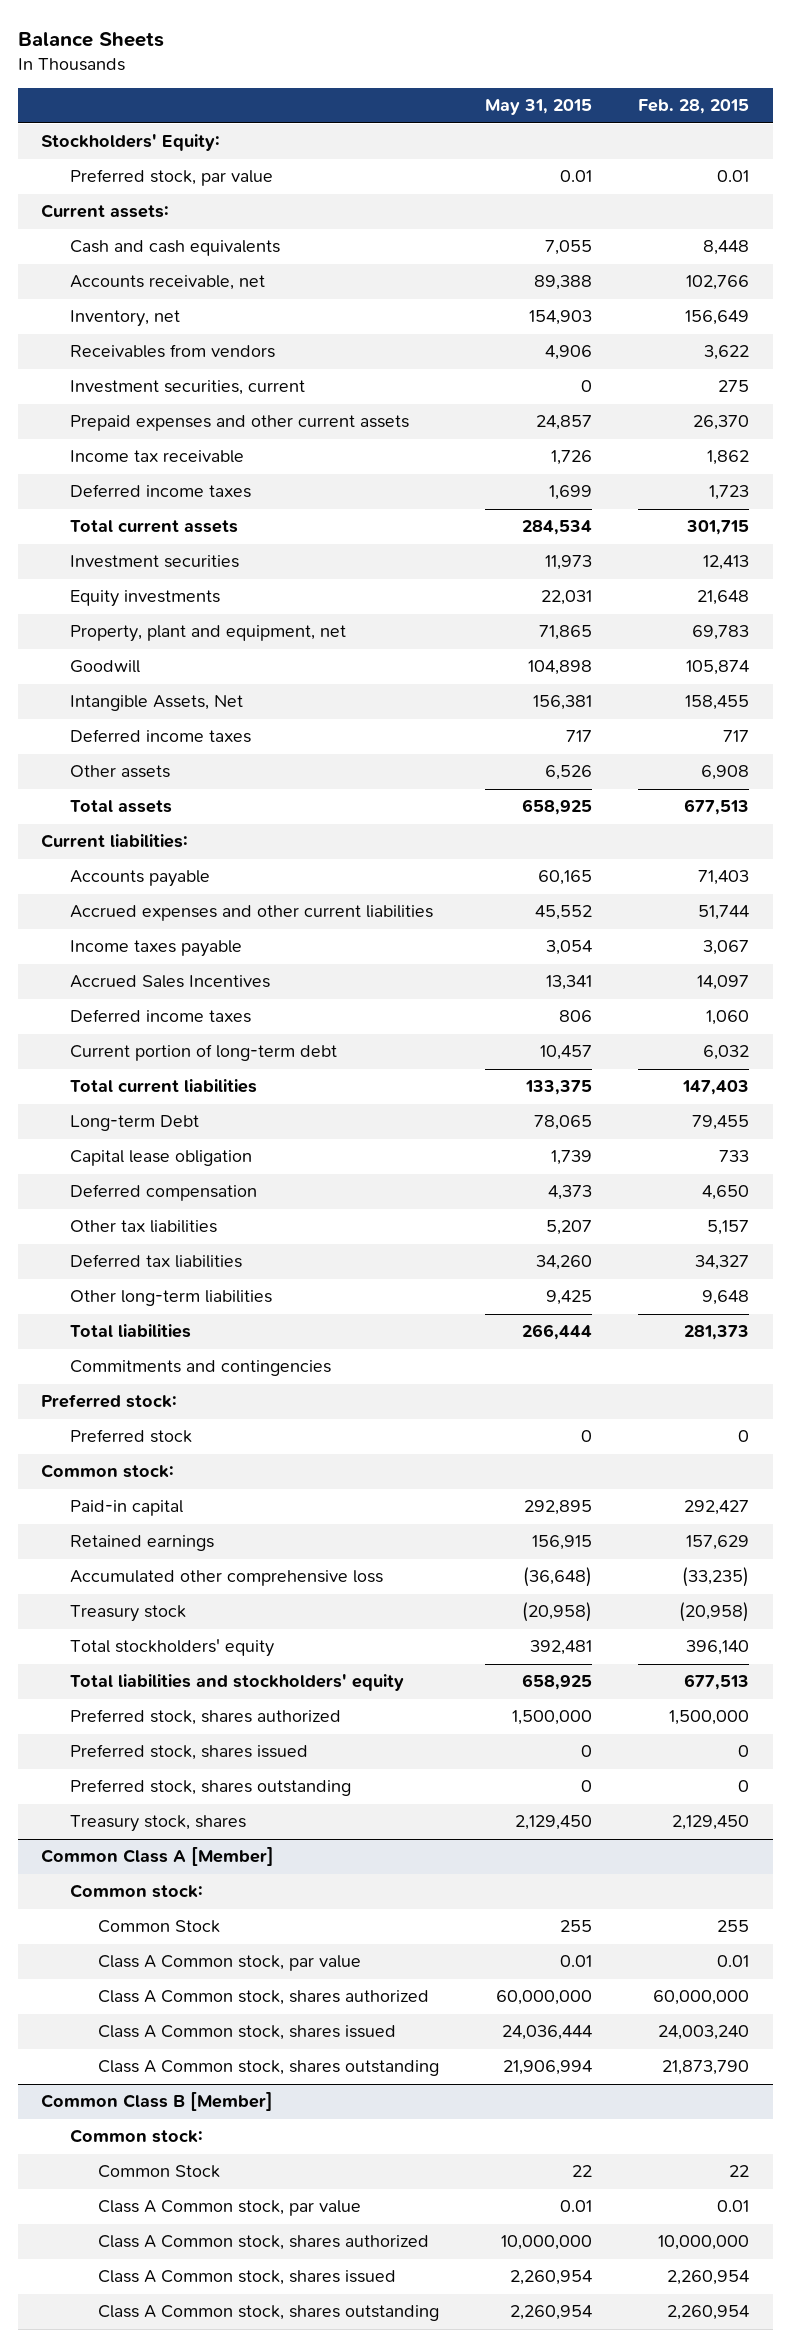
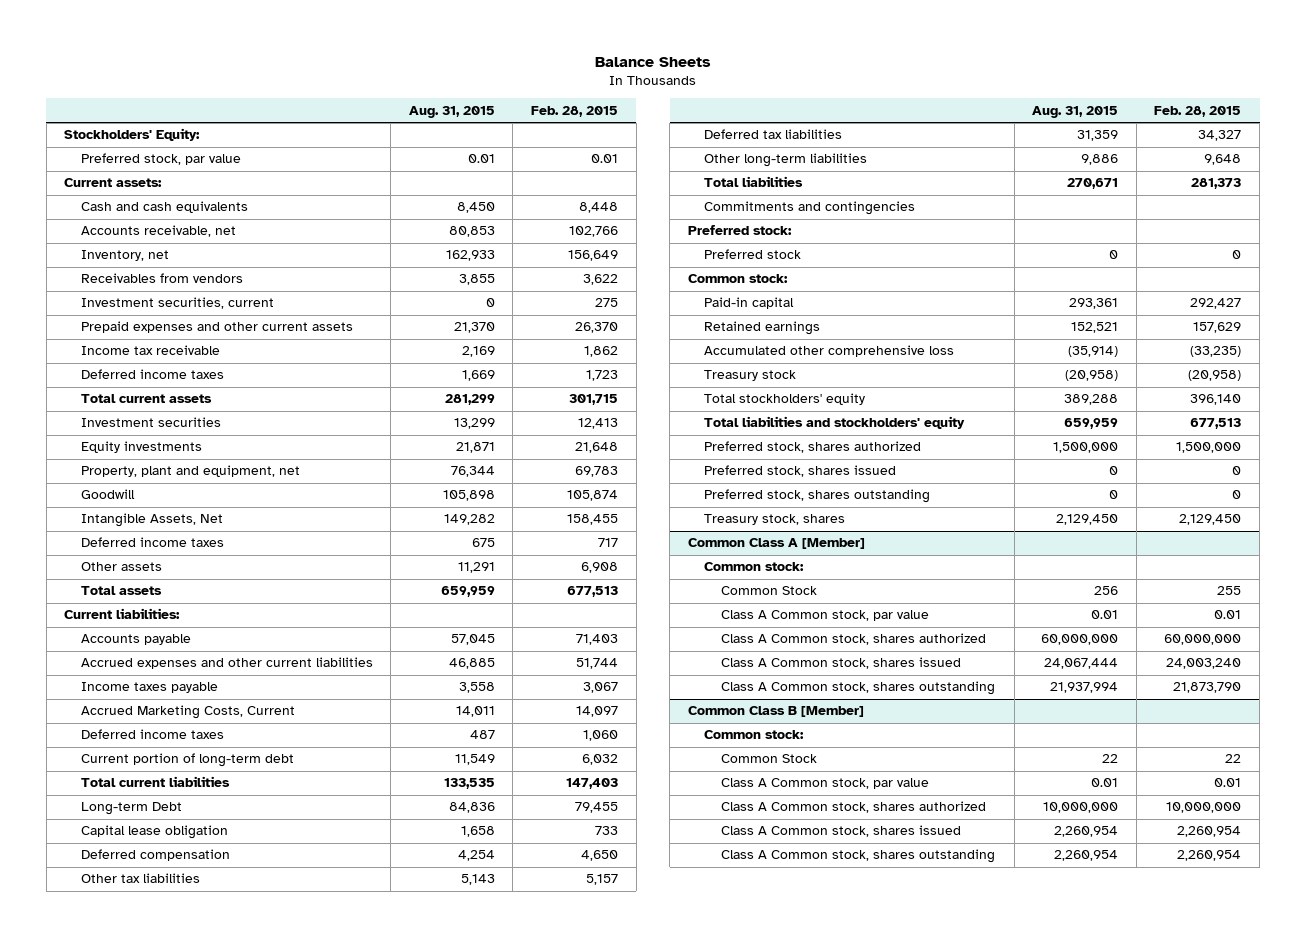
[485,99,593,116] May 31, 2015 -> none
none -> [408,105,495,118] Aug. 31, 2015
[69,975,270,989] Accrued Sales Incentives -> [80,705,295,720] Accrued Marketing Costs, Current

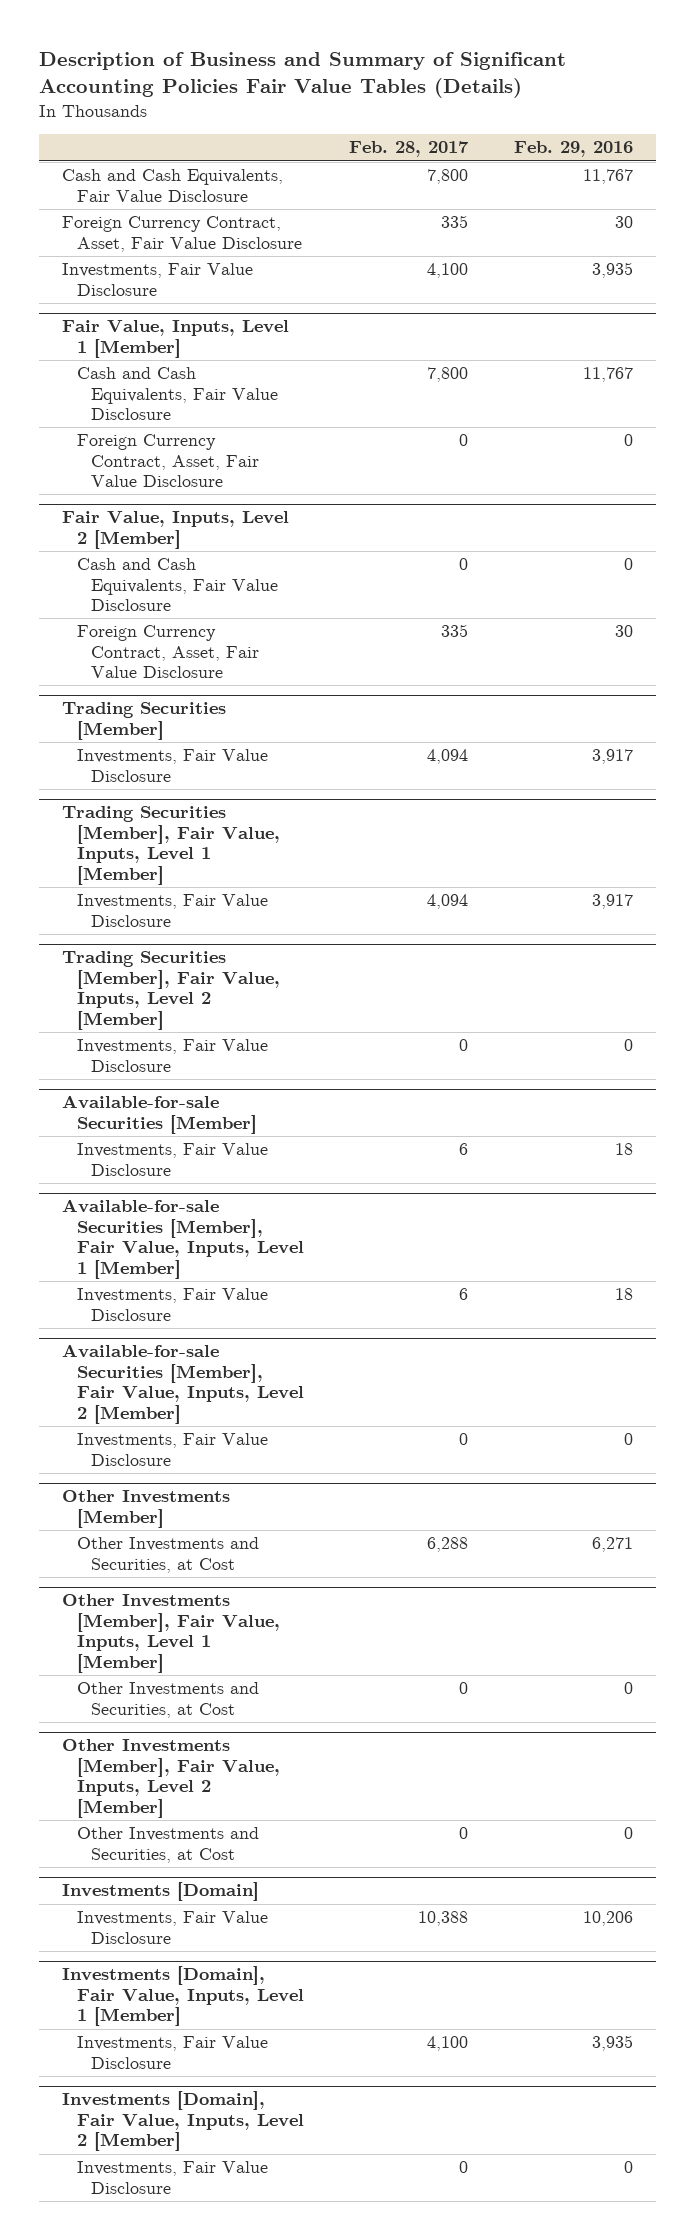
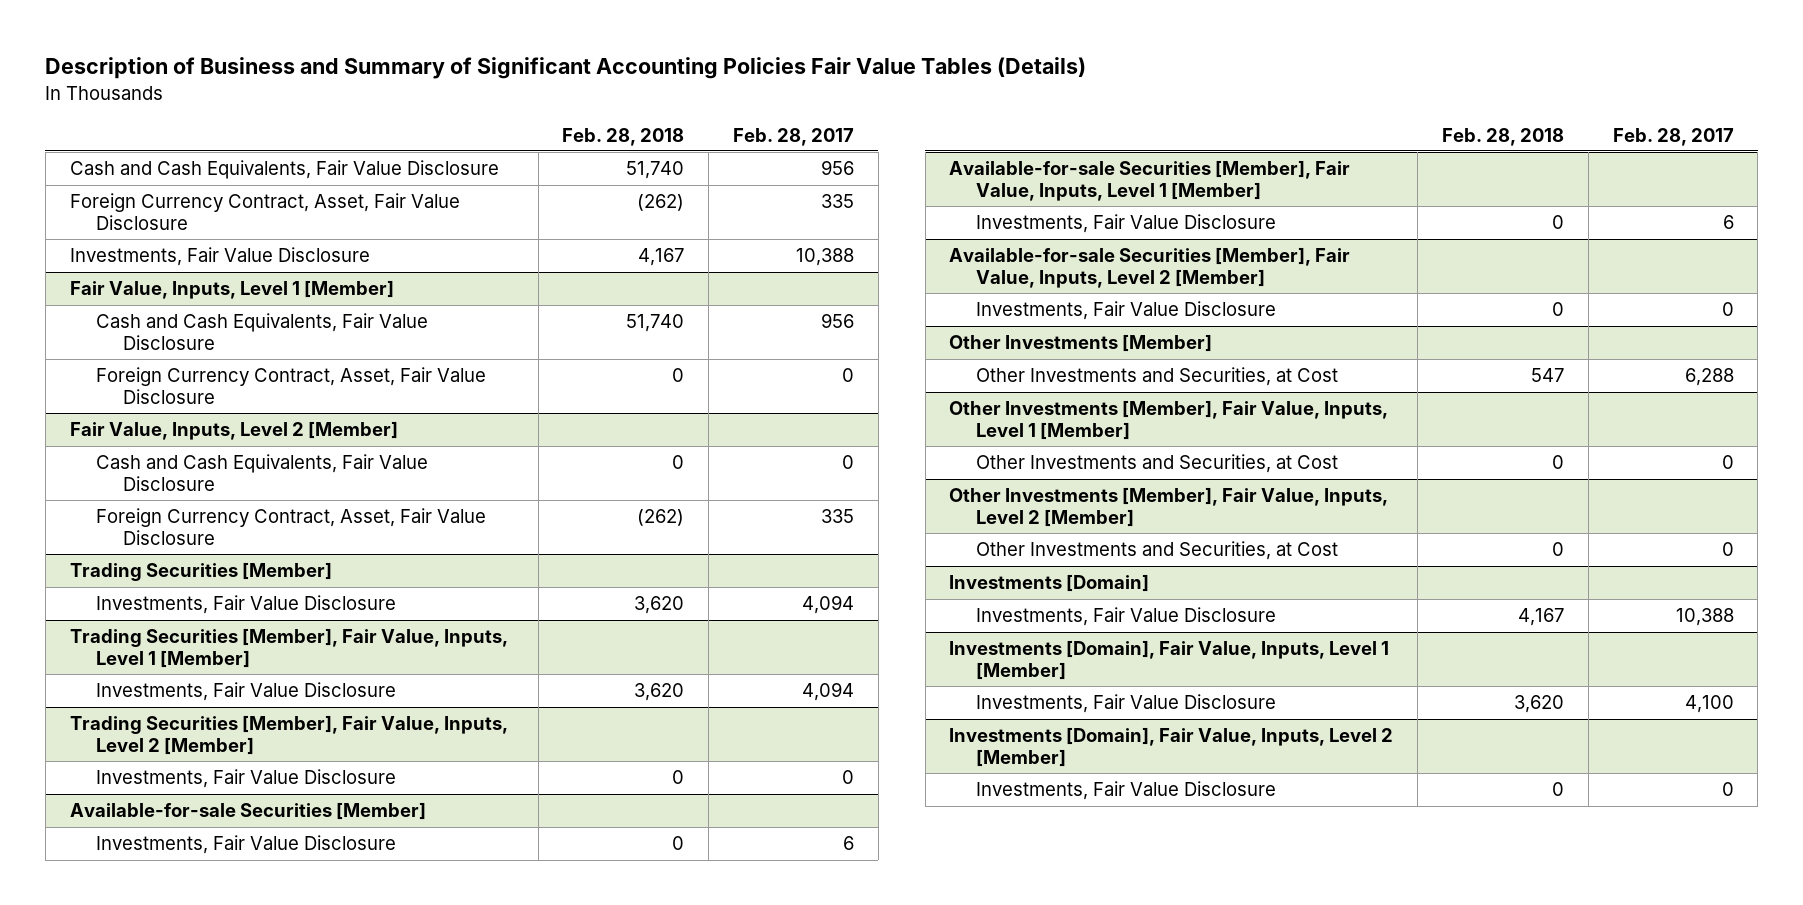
[514,141,634,158] Feb. 29, 2016 -> none
none -> [562,127,685,146] Feb. 28, 2018
[427,169,469,185] 7,800 -> [821,160,855,176] 956
[427,263,469,279] 4,100 -> [796,248,855,267] 10,388
[427,367,469,383] 7,800 -> [821,313,855,329] 956

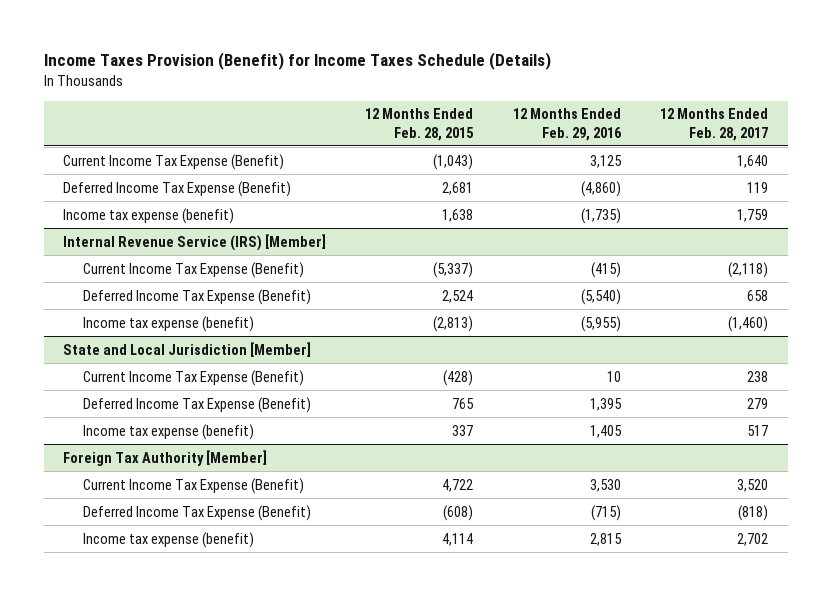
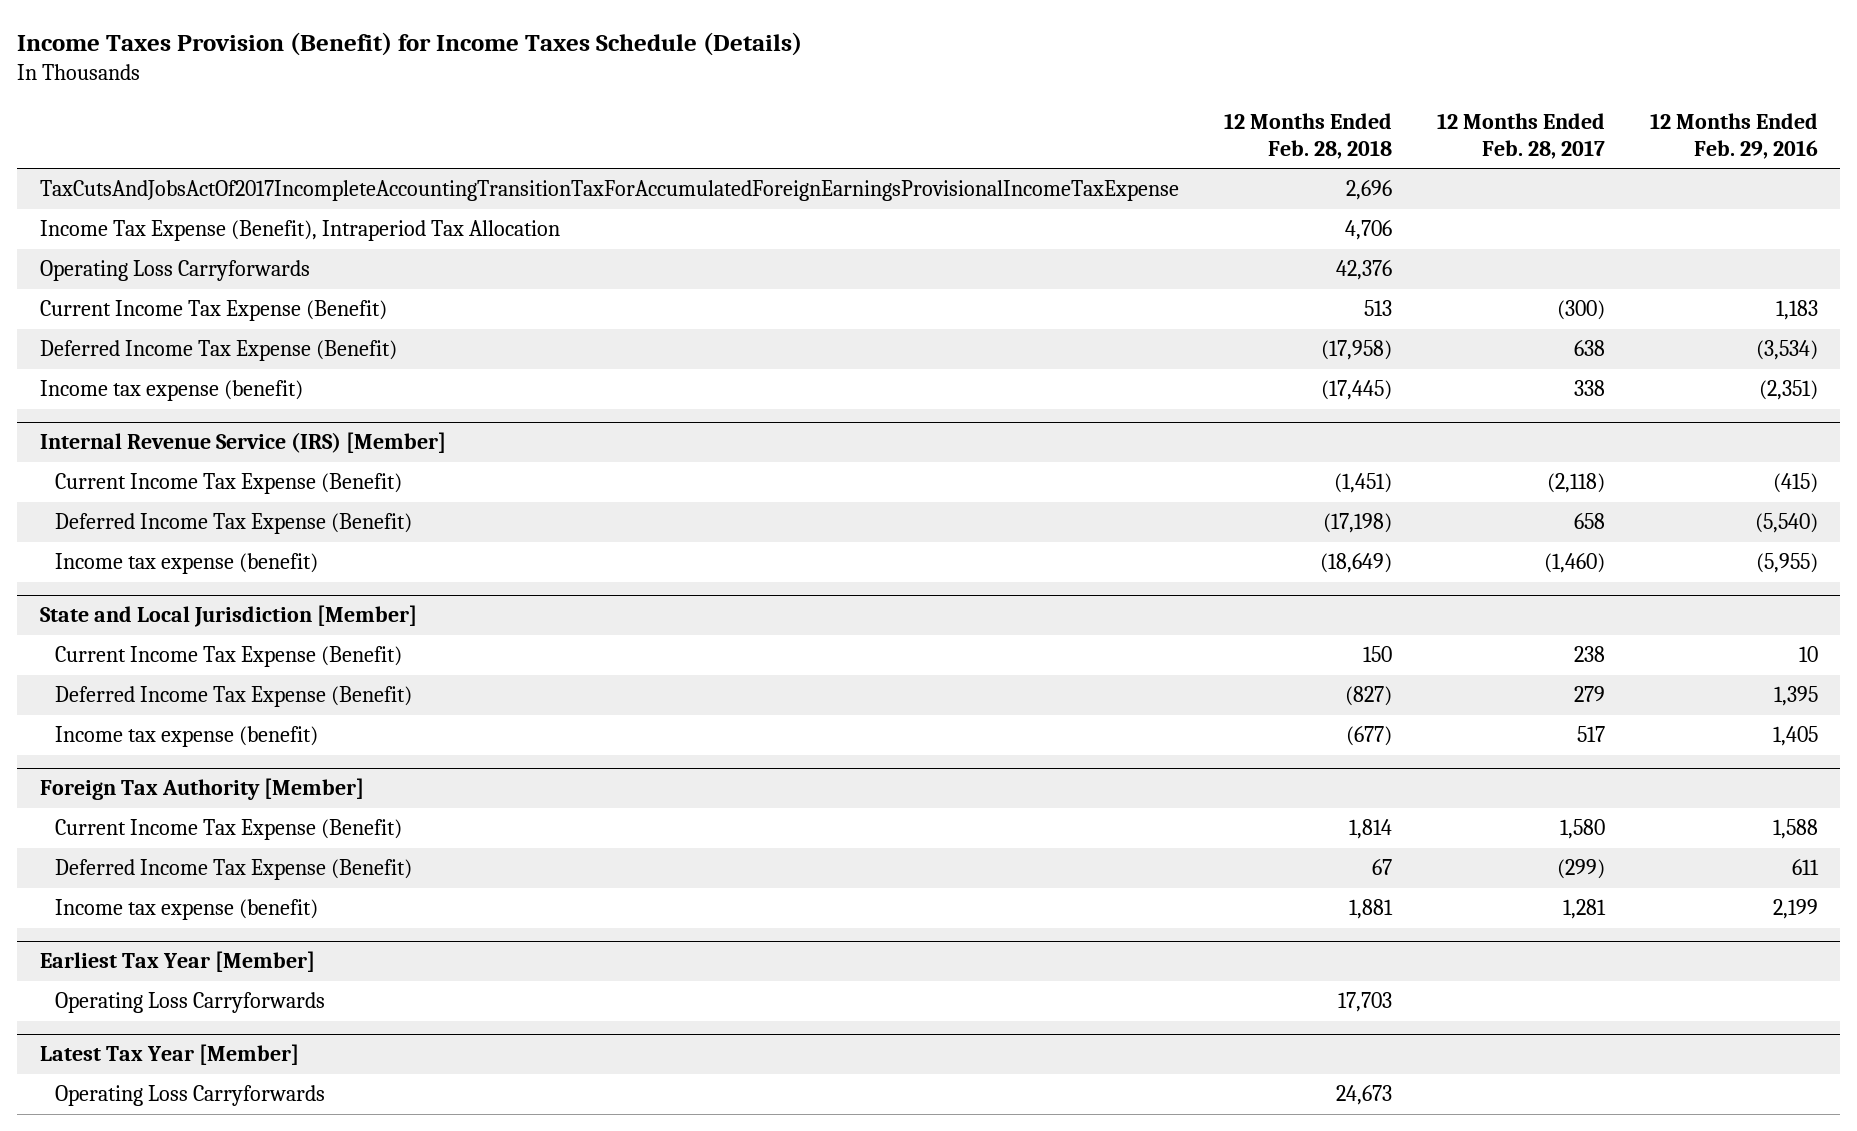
[365,108,475,141] 12 Months Ended Feb. 28, 2015 -> none
none -> [1223,113,1392,159] 12 Months Ended Feb. 28, 2018
none -> [39,180,1179,202] TaxCutsAndJobsActOf2017IncompleteAccountingTransitionTaxForAccumulatedForeignEarningsProvisionalIncomeTaxExpense
none -> [39,220,560,242] Income Tax Expense (Benefit), Intraperiod Tax Allocation
none -> [39,260,310,282] Operating Loss Carryforwards
[589,154,622,168] 3,125 -> [1775,300,1818,321] 1,183
[736,154,768,168] 1,640 -> [1556,300,1605,321] (300)
[580,180,621,197] (4,860) -> [1755,340,1818,361] (3,534)
[746,181,768,193] 119 -> [1573,340,1605,357] 638
[580,207,621,224] (1,735) -> [1758,380,1818,401] (2,351)
[736,208,768,222] 1,759 -> [1573,380,1605,397] 338
[589,478,621,492] 3,530 -> [1772,819,1818,840] 1,588
[736,478,768,492] 3,520 -> [1559,819,1605,840] 1,580
[590,504,621,521] (715) -> [1791,859,1819,876] 611
[737,504,768,521] (818) -> [1556,859,1605,880] (299)
[589,532,622,546] 2,815 -> [1772,899,1818,920] 2,199
[736,532,768,546] 2,702 -> [1562,899,1606,920] 1,281
none -> [39,951,315,973] Earliest Tax Year [Member]
none -> [55,992,326,1014] Operating Loss Carryforwards
none -> [39,1044,299,1066] Latest Tax Year [Member]
none -> [55,1085,326,1107] Operating Loss Carryforwards

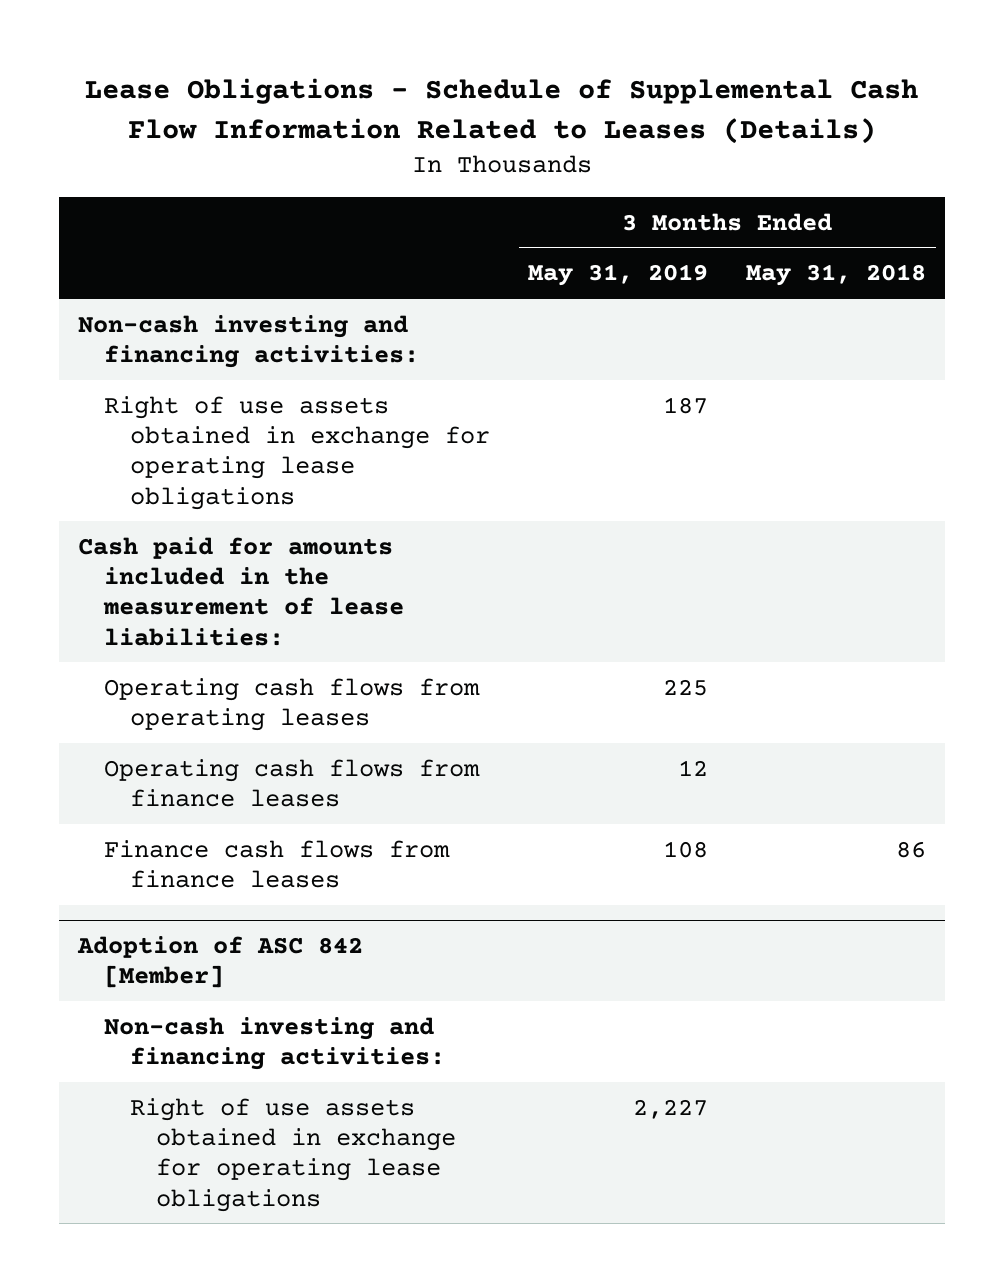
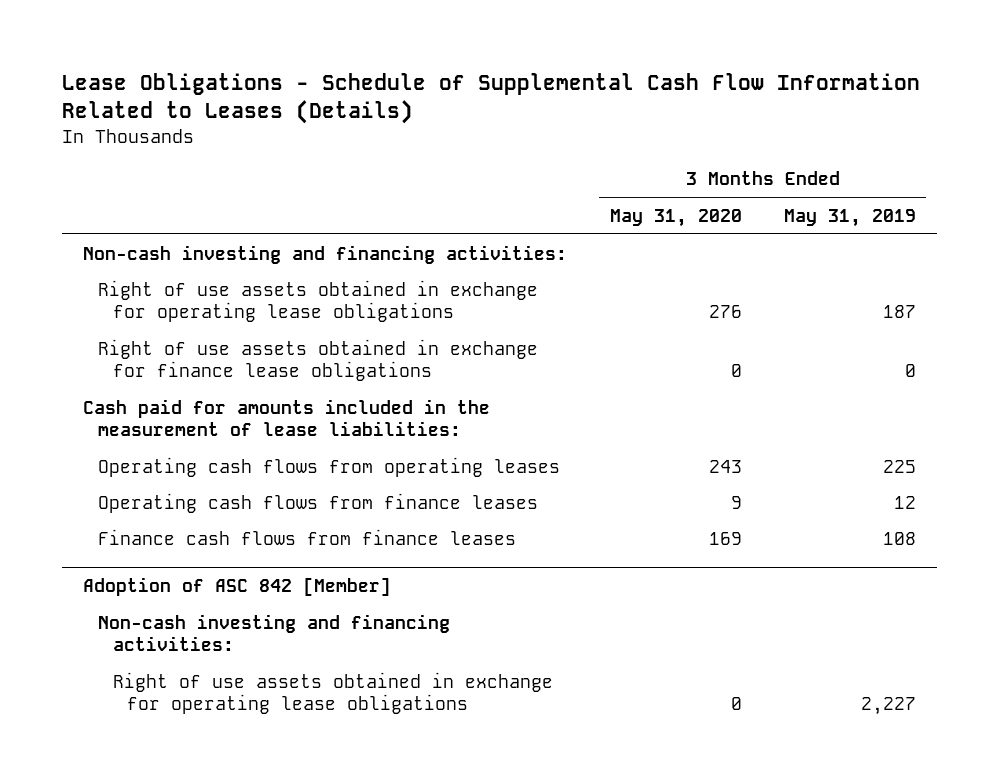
[746,264,927,287] May 31, 2018 -> none
none -> [609,208,742,227] May 31, 2020
none -> [98,338,539,381] Right of use assets obtained in exchange for finance lease obligations

